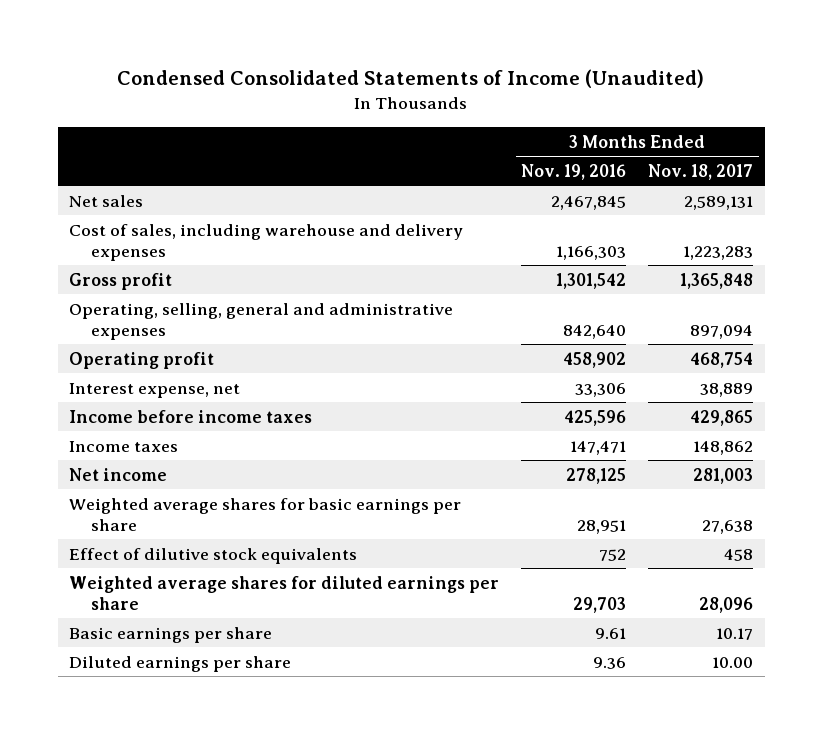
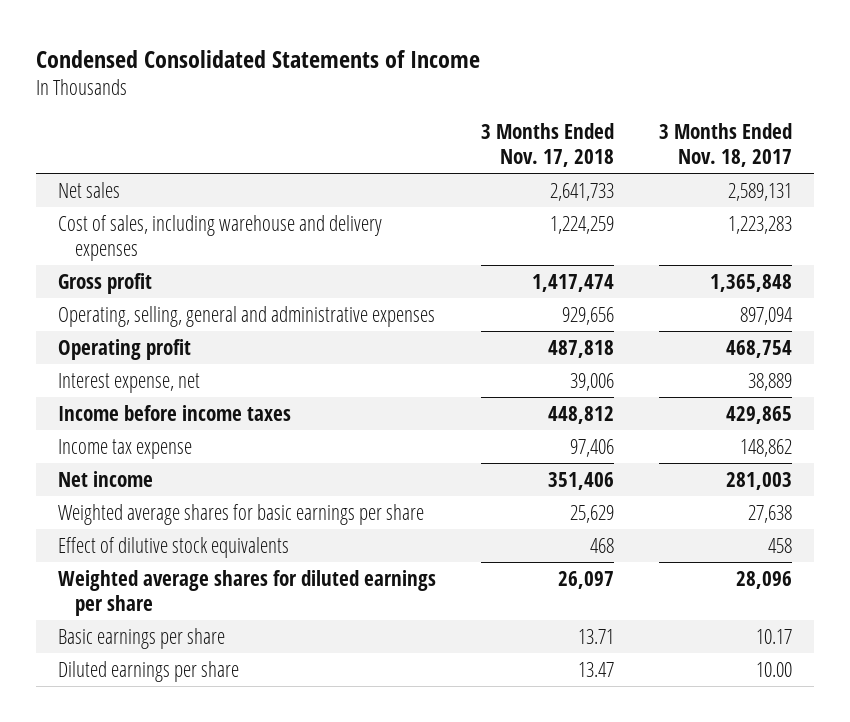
[117,69,705,89] Condensed Consolidated Statements of Income (Unaudited) -> [36,49,481,68] Condensed Consolidated Statements of Income
[521,163,627,180] Nov. 19, 2016 -> none
none -> [480,122,614,168] 3 Months Ended Nov. 17, 2018
[68,440,178,452] Income taxes -> [58,438,193,459] Income tax expense

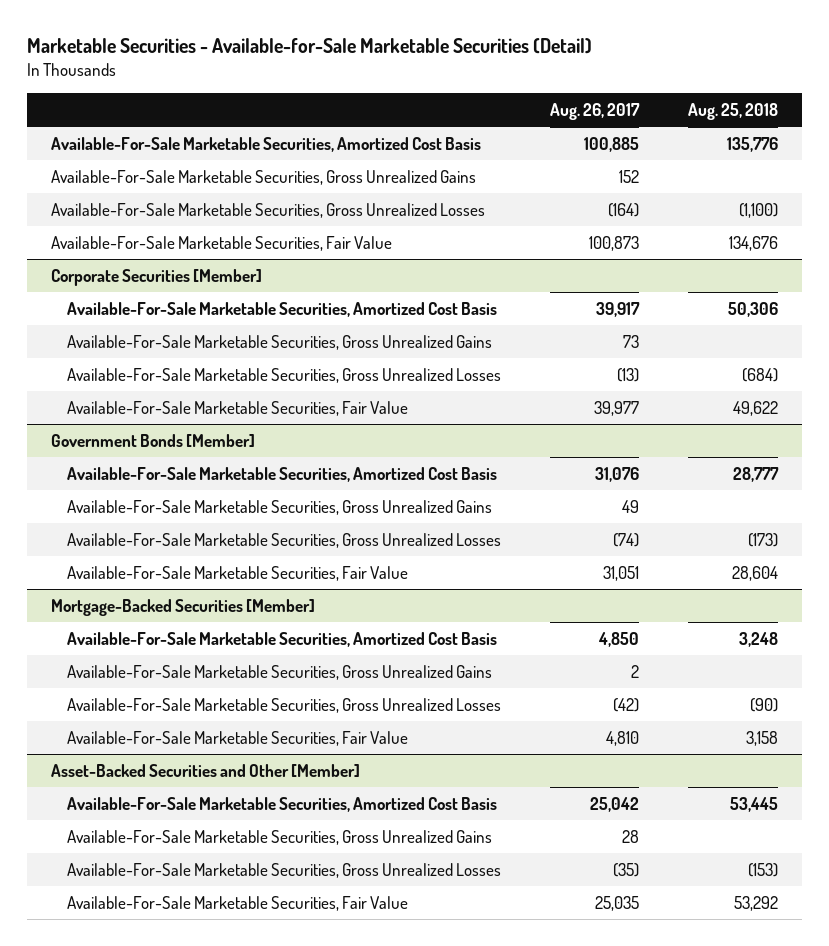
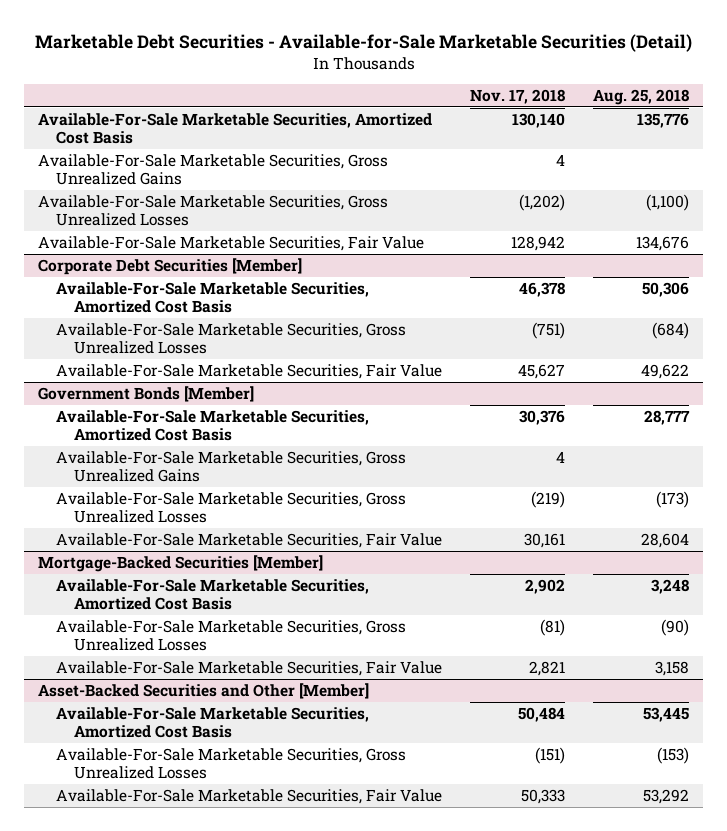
[26,38,592,55] Marketable Securities - Available-for-Sale Marketable Securities (Detail) -> [34,34,692,53] Marketable Debt Securities - Available-for-Sale Marketable Securities (Detail)
[550,102,641,120] Aug. 26, 2017 -> none
none -> [470,89,566,105] Nov. 17, 2018
[51,268,263,286] Corporate Securities [Member] -> [38,257,303,275] Corporate Debt Securities [Member]
[67,334,493,350] Available-For-Sale Marketable Securities, Gross Unrealized Gains -> none
[67,664,493,680] Available-For-Sale Marketable Securities, Gross Unrealized Gains -> none
[67,829,493,845] Available-For-Sale Marketable Securities, Gross Unrealized Gains -> none

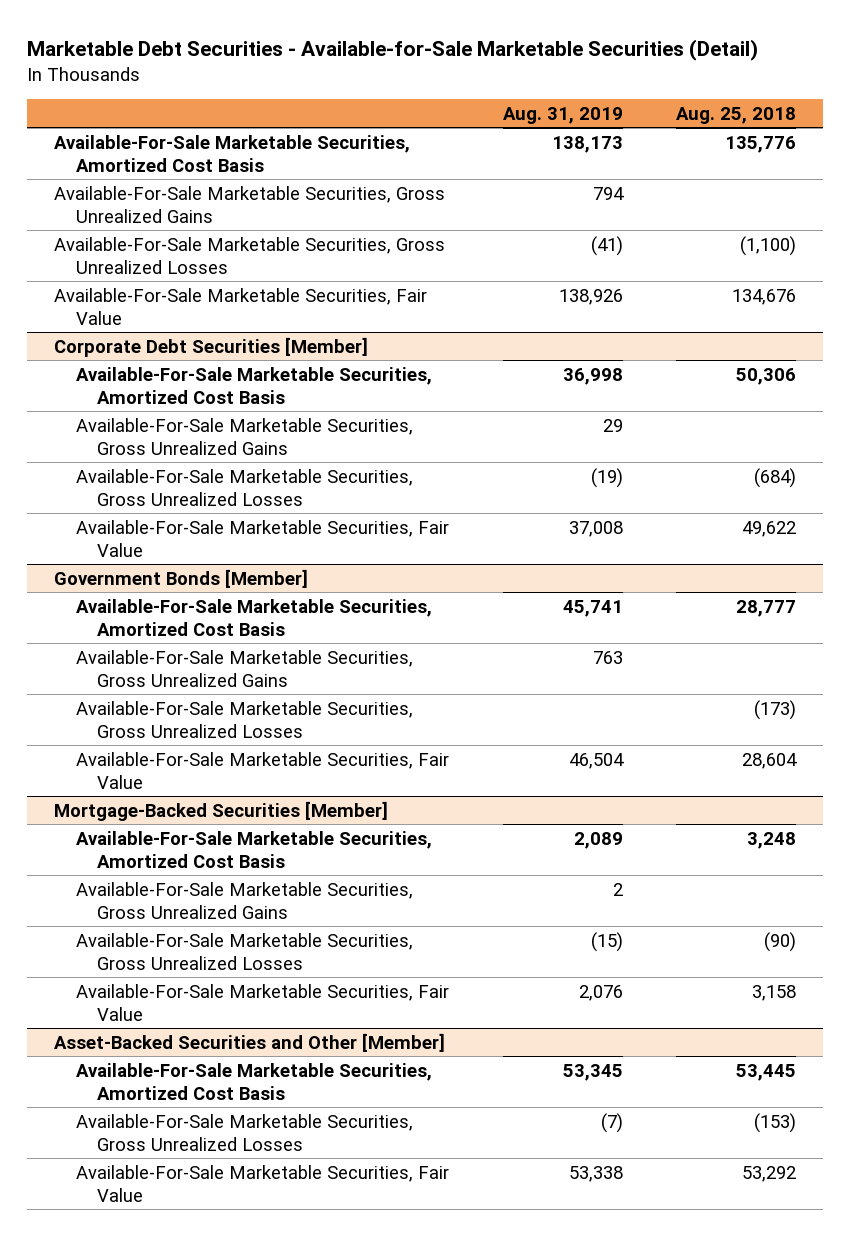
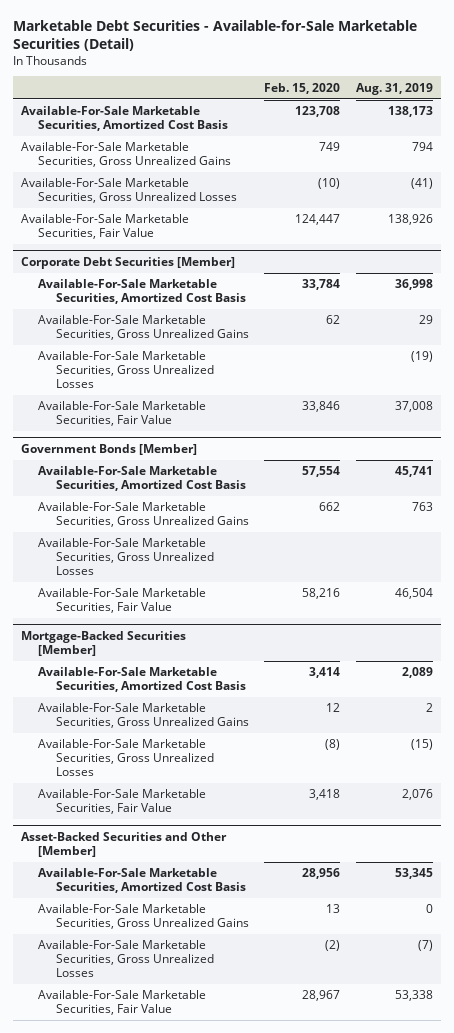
[676,106,797,124] Aug. 25, 2018 -> none
none -> [264,82,341,94] Feb. 15, 2020
none -> [38,904,249,930] Available-For-Sale Marketable Securities, Gross Unrealized Gains

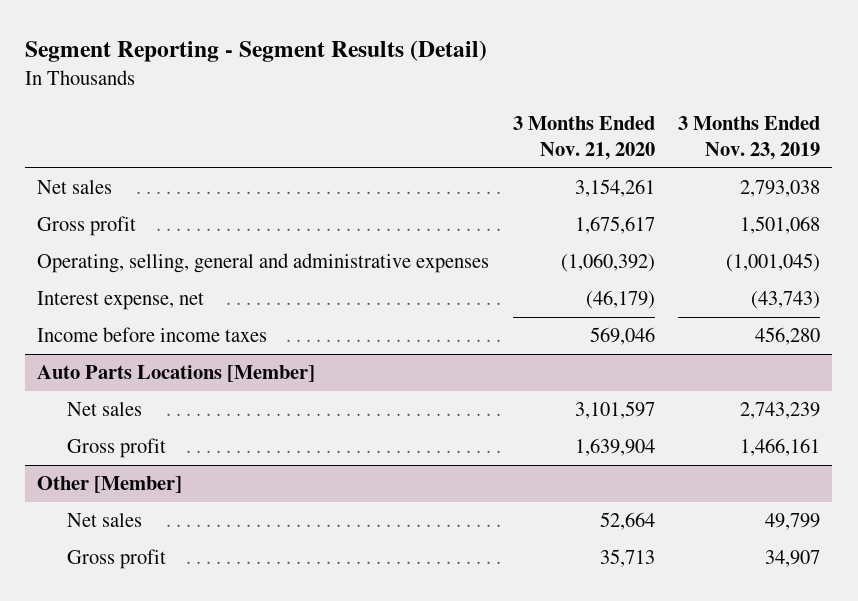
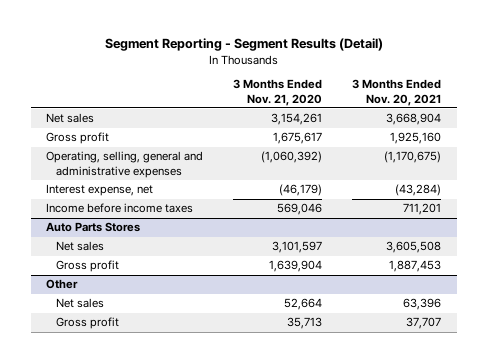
[678,116,821,160] 3 Months Ended Nov. 23, 2019 -> none
none -> [352,79,442,106] 3 Months Ended Nov. 20, 2021
[37,365,316,383] Auto Parts Locations [Member] -> [45,222,140,233] Auto Parts Stores
[37,476,183,494] Other [Member] -> [45,279,78,290] Other

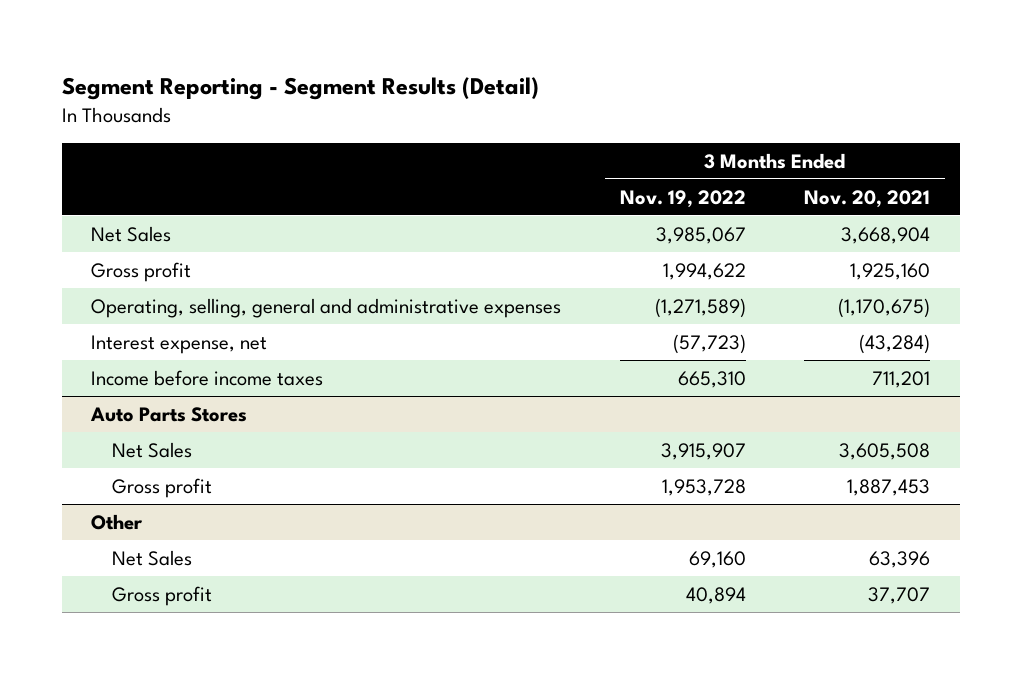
[233,79,323,106] 3 Months Ended Nov. 21, 2020 -> none
none -> [619,189,746,208] Nov. 19, 2022
[45,113,94,124] Net sales -> [91,225,172,242] Net Sales
[56,241,105,252] Net sales -> [111,441,192,458] Net Sales
[56,298,105,309] Net sales -> [111,549,192,566] Net Sales

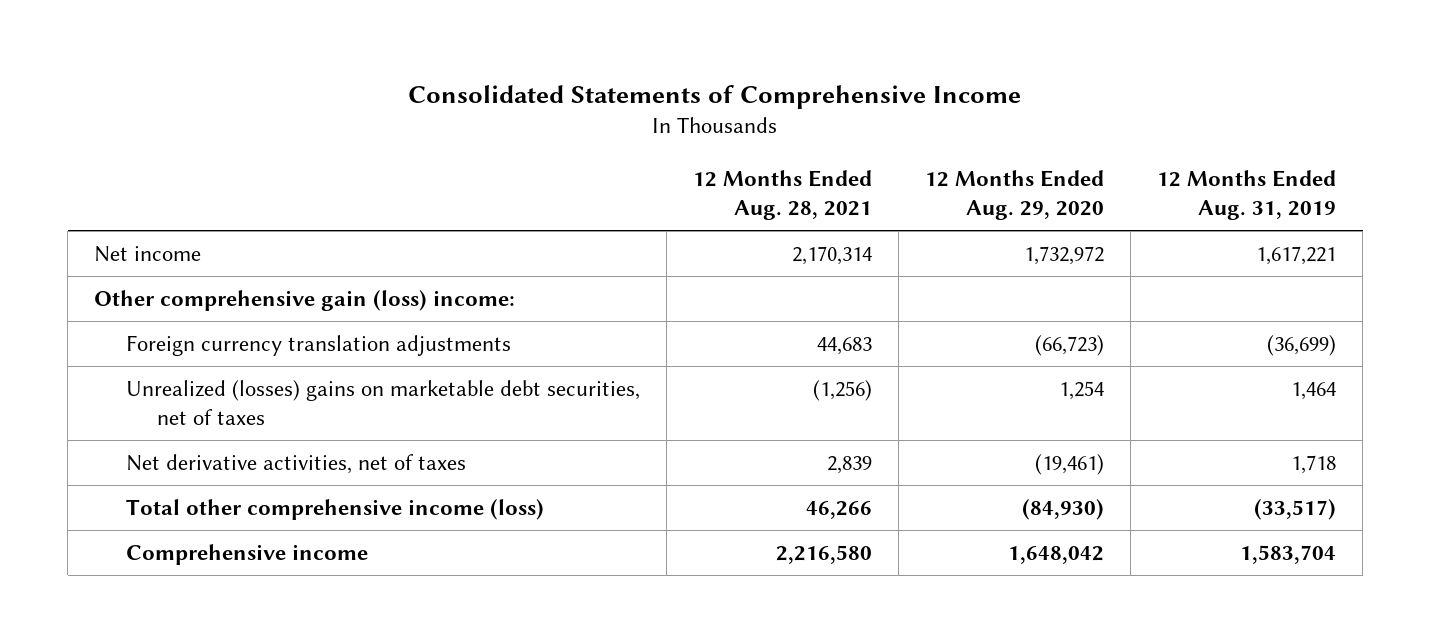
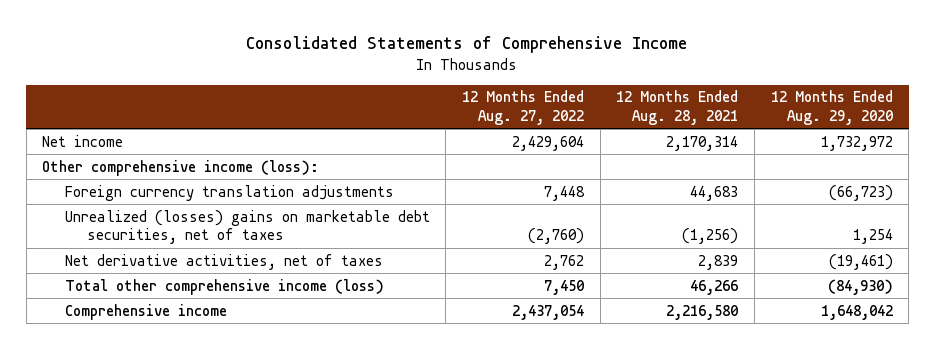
[1157,170,1337,221] 12 Months Ended Aug. 31, 2019 -> none
none -> [461,90,584,125] 12 Months Ended Aug. 27, 2022
[94,289,516,311] Other comprehensive gain (loss) income: -> [42,159,320,176] Other comprehensive income (loss):

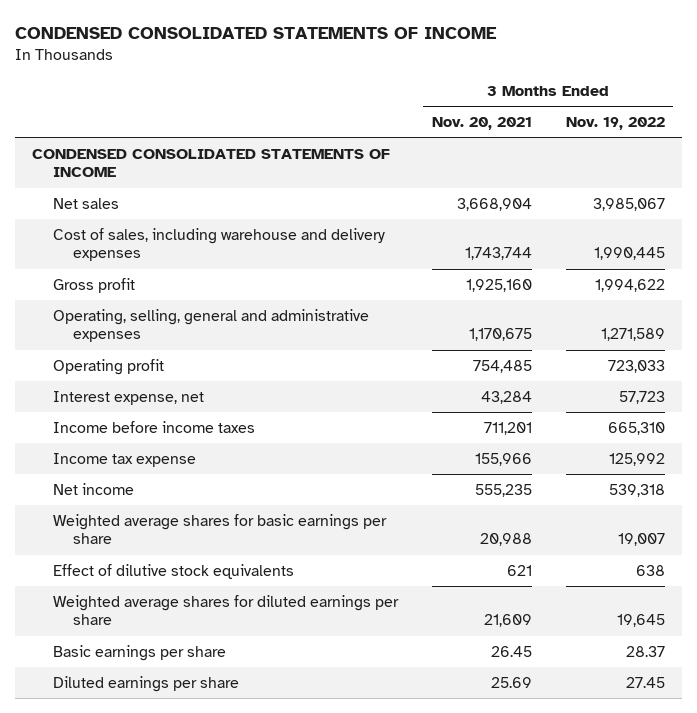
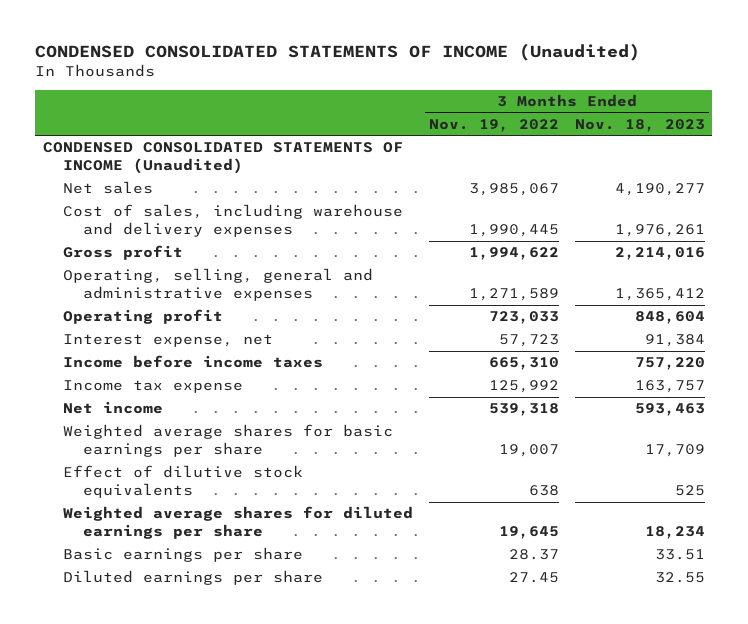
[14,26,497,39] CONDENSED CONSOLIDATED STATEMENTS OF INCOME -> [35,43,641,62] CONDENSED CONSOLIDATED STATEMENTS OF INCOME (Unaudited)
[431,116,532,130] Nov. 20, 2021 -> none
none -> [574,118,705,132] Nov. 18, 2023
[31,148,390,178] CONDENSED CONSOLIDATED STATEMENTS OF INCOME -> [43,142,404,175] CONDENSED CONSOLIDATED STATEMENTS OF INCOME (Unaudited)

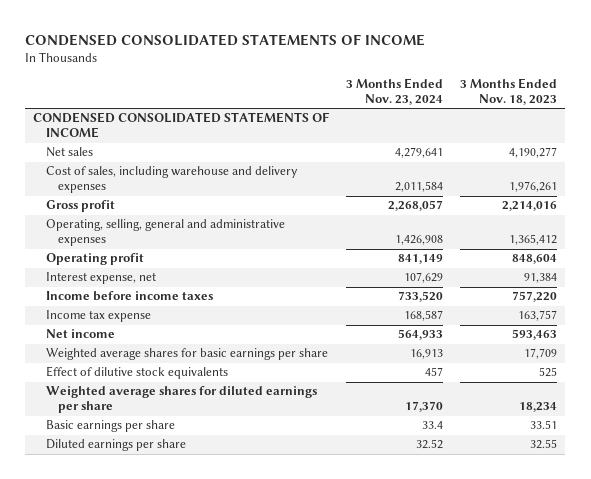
[35,43,641,62] CONDENSED CONSOLIDATED STATEMENTS OF INCOME (Unaudited) -> [25,33,426,46] CONDENSED CONSOLIDATED STATEMENTS OF INCOME
[428,118,559,132] Nov. 19, 2022 -> none
none -> [346,78,444,106] 3 Months Ended Nov. 23, 2024
[43,142,404,175] CONDENSED CONSOLIDATED STATEMENTS OF INCOME (Unaudited) -> [33,112,330,139] CONDENSED CONSOLIDATED STATEMENTS OF INCOME

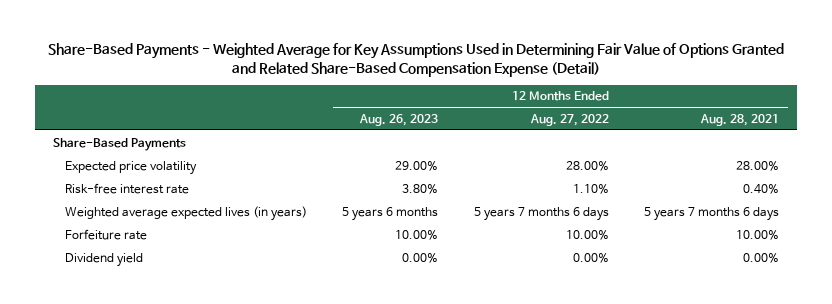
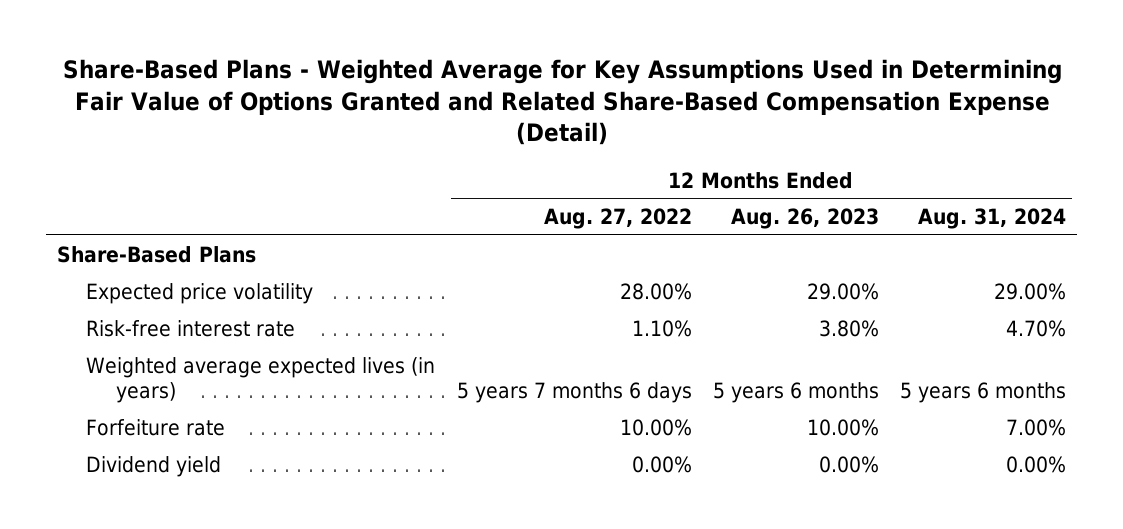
[48,42,785,77] Share-Based Payments - Weighted Average for Key Assumptions Used in Determining Fair Value of Options Granted and Related Share-Based Compensation Expense (Detail) -> [62,58,1062,146] Share-Based Plans - Weighted Average for Key Assumptions Used in Determining Fair Value of Options Granted and Related Share-Based Compensation Expense (Detail)
[700,113,780,126] Aug. 28, 2021 -> none
none -> [918,208,1067,230] Aug. 31, 2024
[53,137,187,151] Share-Based Payments -> [56,245,256,263] Share-Based Plans

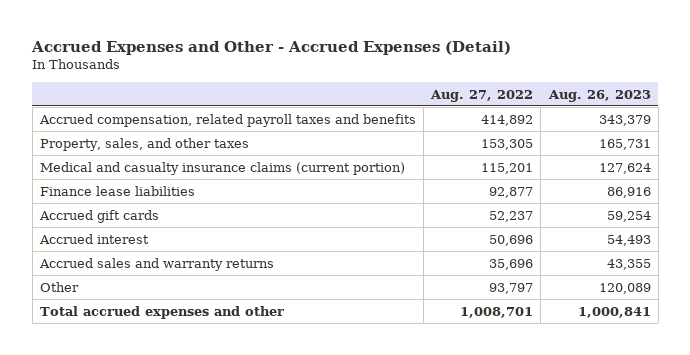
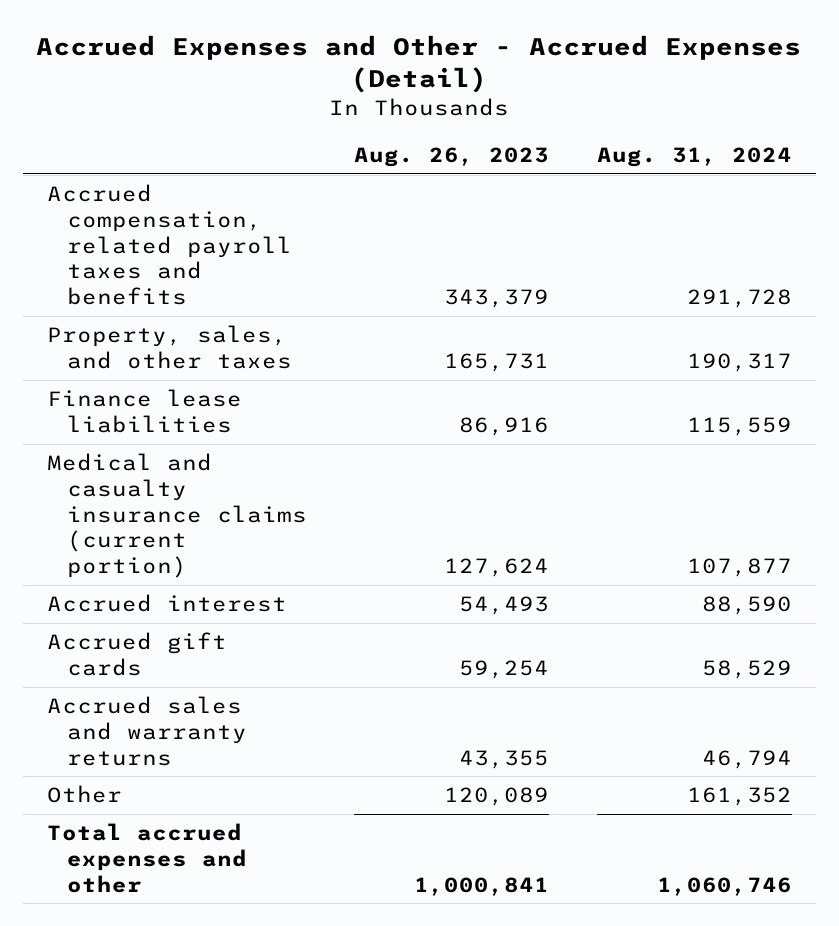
[430,89,534,102] Aug. 27, 2022 -> none
none -> [596,147,792,168] Aug. 31, 2024
[39,161,405,175] Medical and casualty insurance claims (current portion) -> [46,453,307,579] Medical and casualty insurance claims (current portion)
[38,209,159,223] Accrued gift cards -> [46,632,227,676] Accrued gift cards

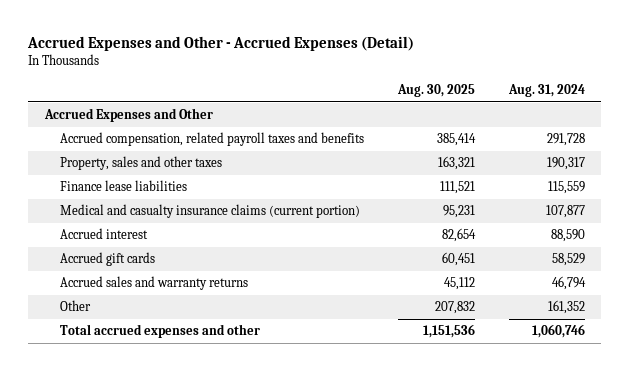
[354,147,550,168] Aug. 26, 2023 -> none
none -> [396,83,475,97] Aug. 30, 2025
none -> [44,108,214,123] Accrued Expenses and Other
[46,325,292,369] Property, sales, and other taxes -> [60,156,223,171] Property, sales and other taxes

